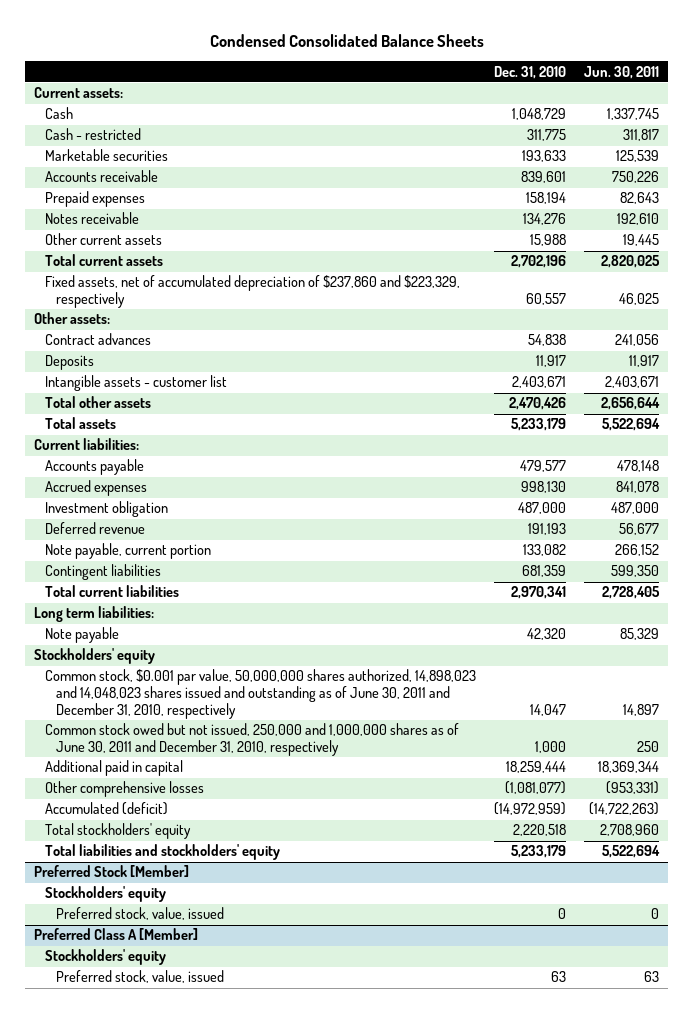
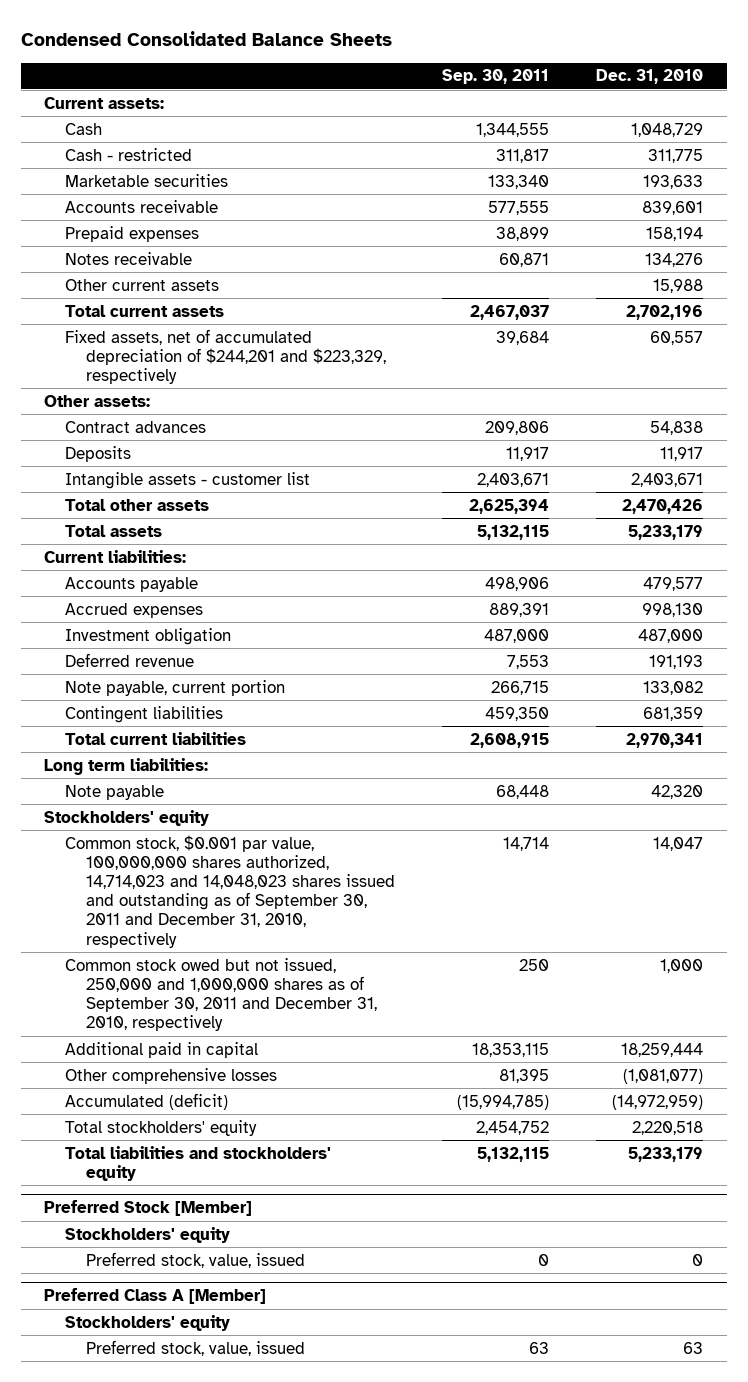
[584,65,660,79] Jun. 30, 2011 -> none
none -> [442,69,550,85] Sep. 30, 2011
[44,275,460,309] Fixed assets, net of accumulated depreciation of $237,860 and $223,329, respectively -> [65,328,387,385] Fixed assets, net of accumulated depreciation of $244,201 and $223,329, respectively
[44,669,476,719] Common stock, $0.001 par value, 50,000,000 shares authorized, 14,898,023 and 14,048,023 shares issued and outstanding as of June 30, 2011 and December 31, 2010, respectively -> [65,834,396,948] Common stock, $0.001 par value, 100,000,000 shares authorized, 14,714,023 and 14,048,023 shares issued and outstanding as of September 30, 2011 and December 31, 2010, respectively
[44,723,459,757] Common stock owed but not issued, 250,000 and 1,000,000 shares as of June 30, 2011 and December 31, 2010, respectively -> [65,957,378,1032] Common stock owed but not issued, 250,000 and 1,000,000 shares as of September 30, 2011 and December 31, 2010, respectively

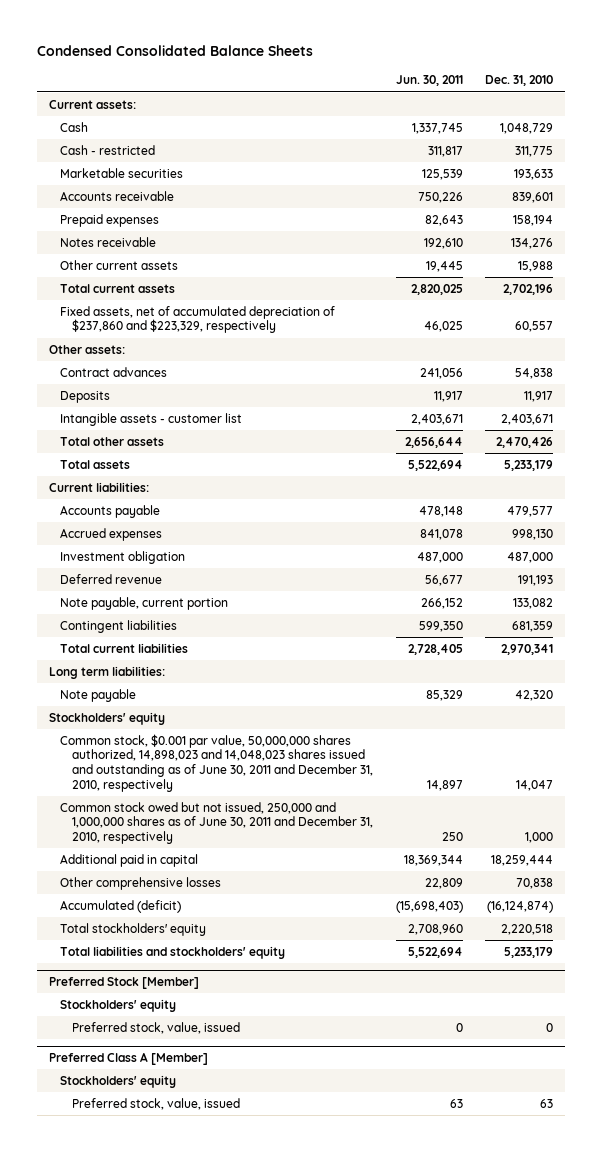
[442,69,550,85] Sep. 30, 2011 -> none
none -> [395,75,463,87] Jun. 30, 2011
[65,328,387,385] Fixed assets, net of accumulated depreciation of $244,201 and $223,329, respectively -> [60,305,336,334] Fixed assets, net of accumulated depreciation of $237,860 and $223,329, respectively
[65,834,396,948] Common stock, $0.001 par value, 100,000,000 shares authorized, 14,714,023 and 14,048,023 shares issued and outstanding as of September 30, 2011 and December 31, 2010, respectively -> [60,733,374,792] Common stock, $0.001 par value, 50,000,000 shares authorized, 14,898,023 and 14,048,023 shares issued and outstanding as of June 30, 2011 and December 31, 2010, respectively
[65,957,378,1032] Common stock owed but not issued, 250,000 and 1,000,000 shares as of September 30, 2011 and December 31, 2010, respectively -> [60,801,374,844] Common stock owed but not issued, 250,000 and 1,000,000 shares as of June 30, 2011 and December 31, 2010, respectively
[623,1068,704,1084] (1,081,077) -> [516,877,554,889] 70,838
[612,1094,704,1110] (14,972,959) -> [487,900,554,913] (16,124,874)

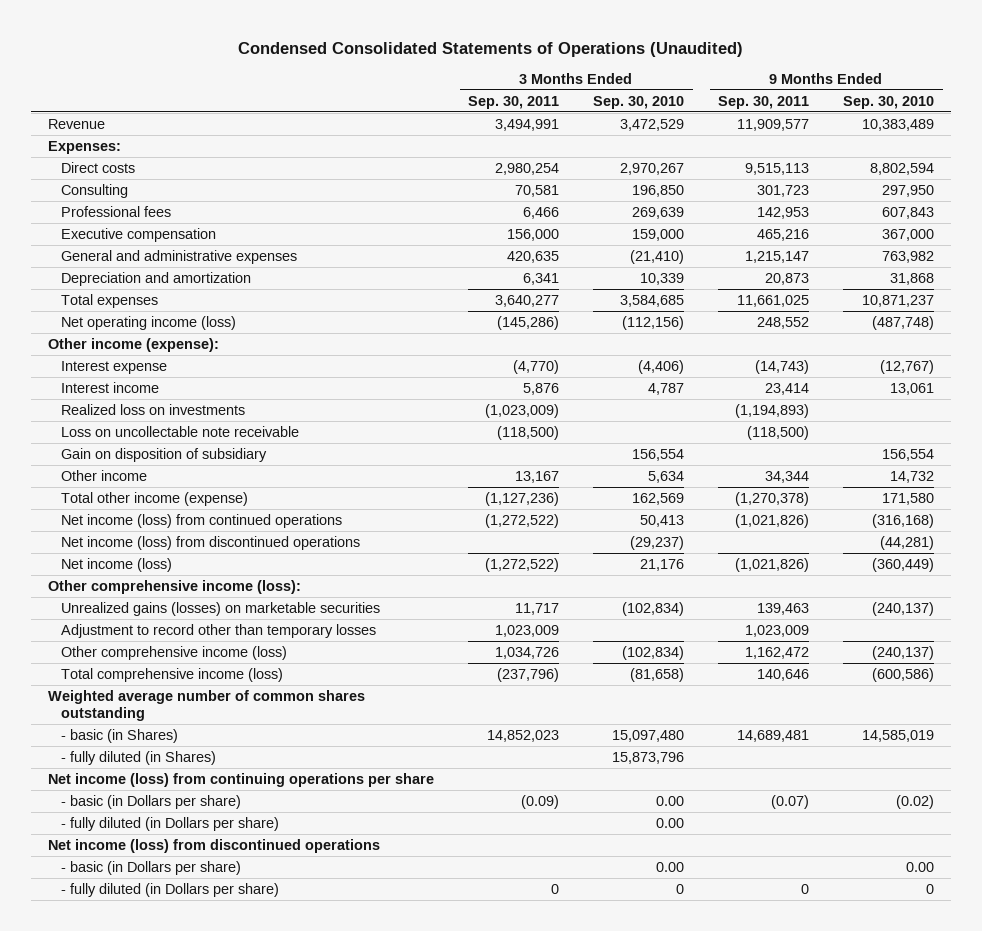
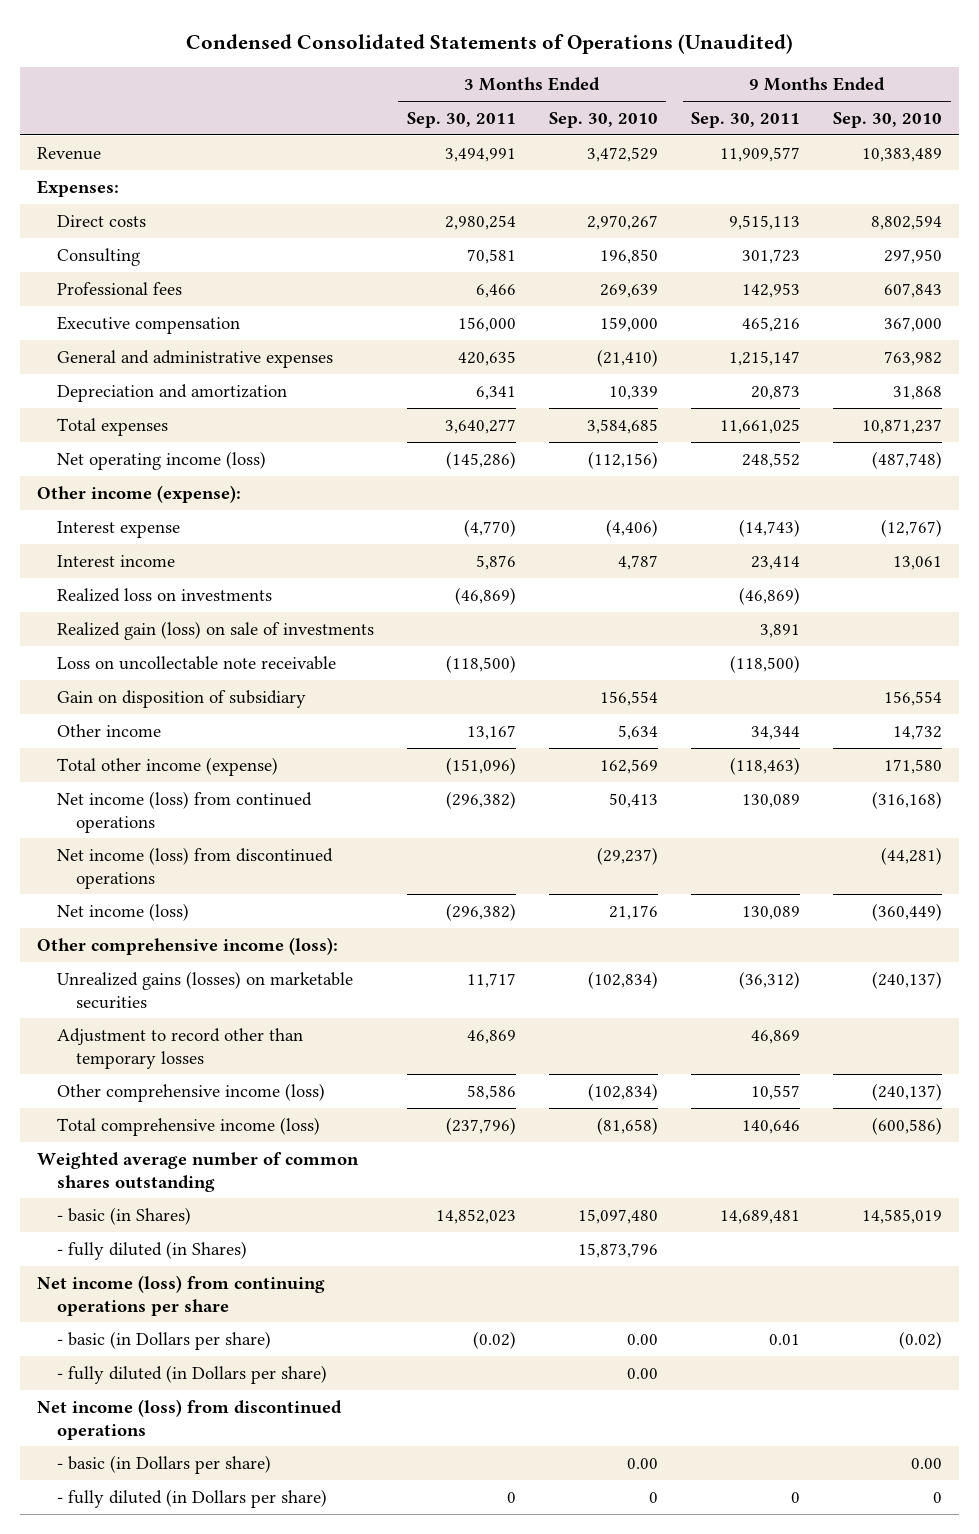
[485,403,560,418] (1,023,009) -> [454,586,516,605] (46,869)
[735,403,810,418] (1,194,893) -> [739,586,801,605] (46,869)
none -> [56,620,374,640] Realized gain (loss) on sale of investments
[485,491,560,506] (1,127,236) -> [445,756,516,775] (151,096)
[735,491,810,506] (1,270,378) -> [730,756,801,775] (118,463)
[485,513,560,528] (1,272,522) -> [445,790,516,809] (296,382)
[735,513,810,528] (1,021,826) -> [742,793,801,808] 130,089
[485,557,560,572] (1,272,522) -> [445,902,516,921] (296,382)
[735,557,810,572] (1,021,826) -> [742,905,801,920] 130,089
[757,602,810,615] 139,463 -> [739,970,801,989] (36,312)
[495,624,560,637] 1,023,009 -> [466,1029,516,1044] 46,869
[745,624,810,637] 1,023,009 -> [751,1029,801,1044] 46,869
[495,646,560,659] 1,034,726 -> [466,1084,516,1100] 58,586
[745,646,810,659] 1,162,472 -> [751,1084,801,1100] 10,557
[521,794,560,809] (0.09) -> [472,1330,516,1349] (0.02)
[771,794,810,809] (0.07) -> [769,1333,801,1345] 0.01

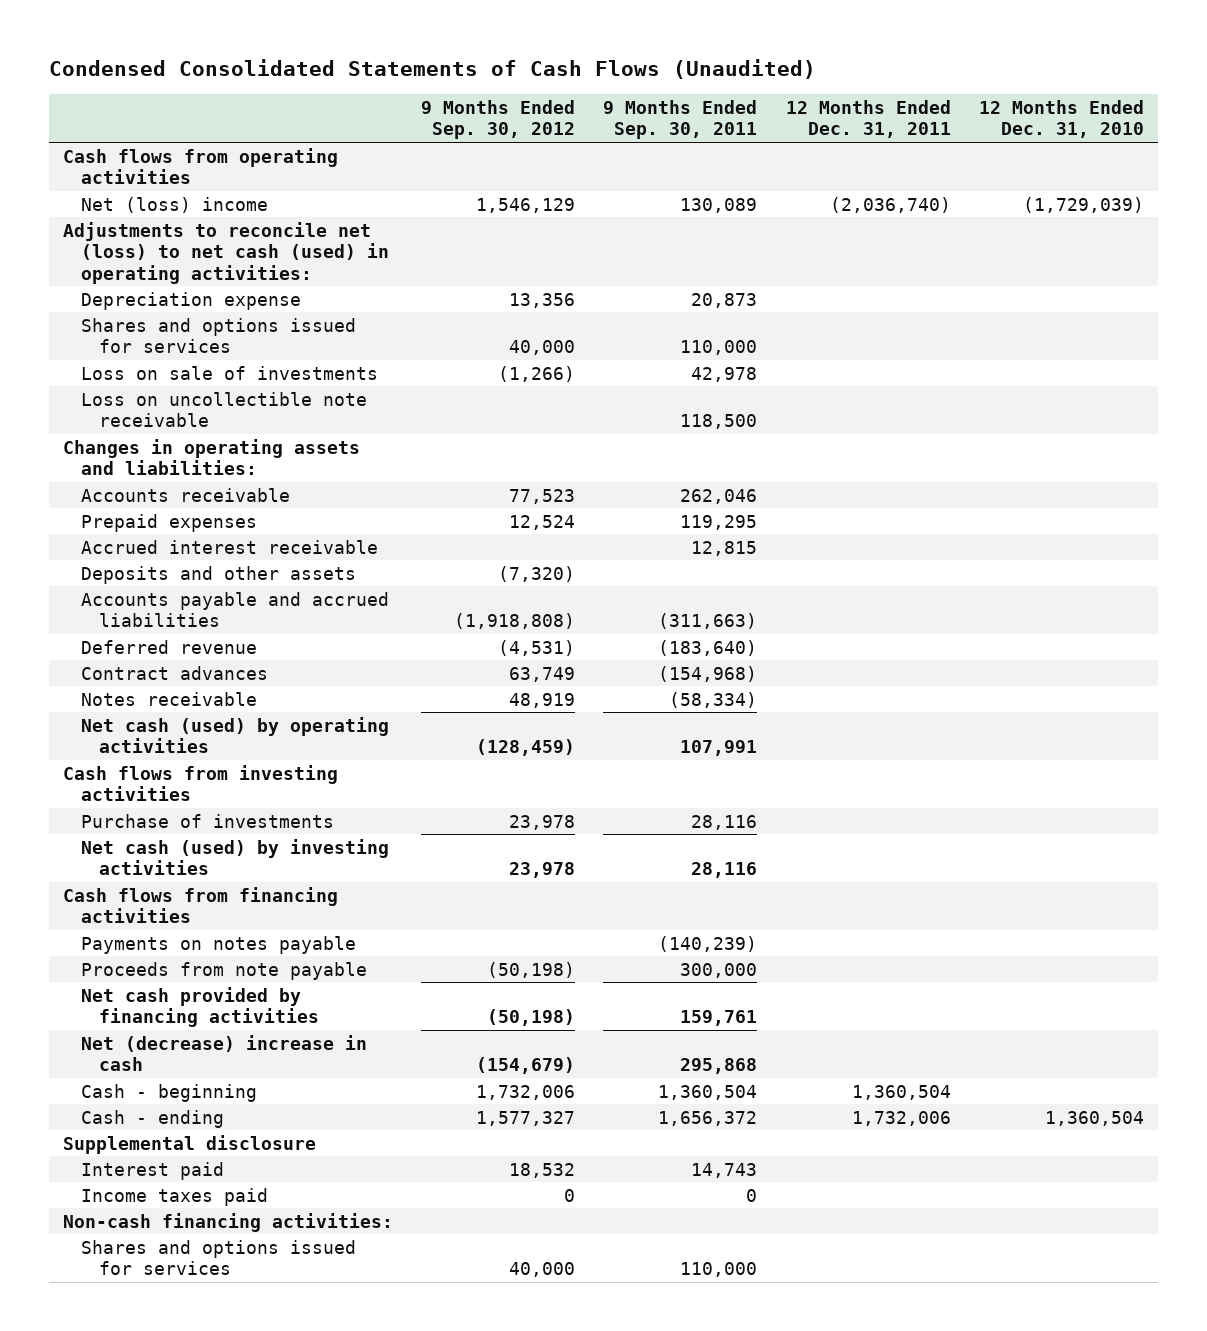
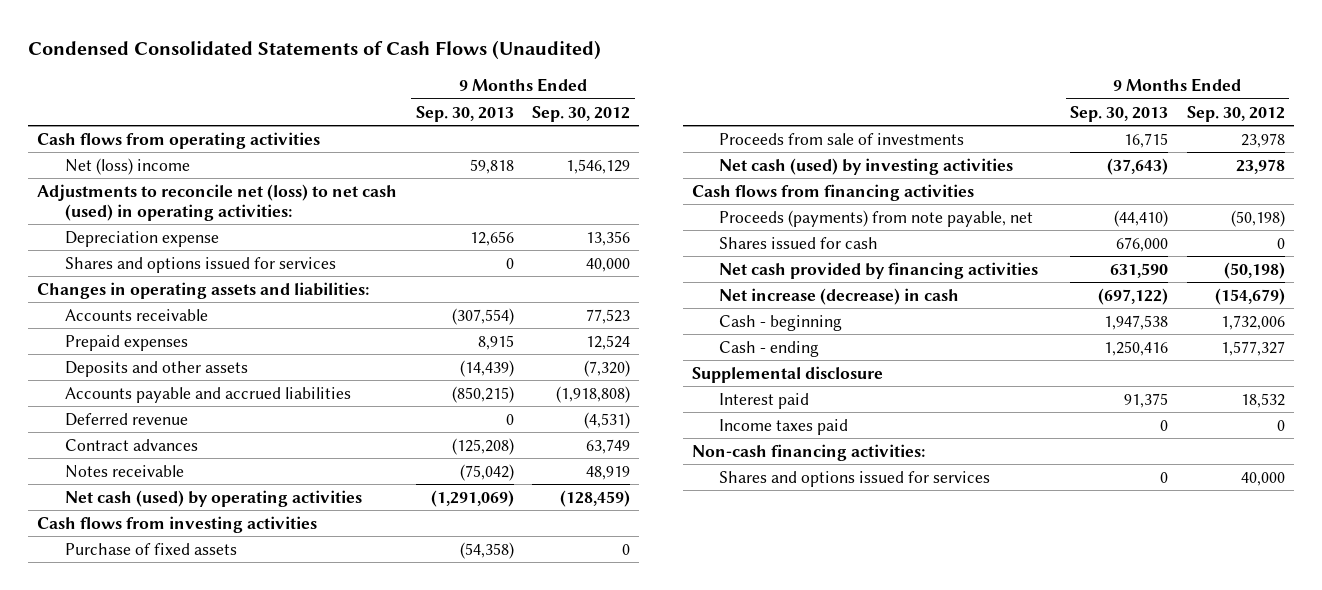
[603,99,758,140] 9 Months Ended Sep. 30, 2011 -> none
[785,99,951,139] 12 Months Ended Dec. 31, 2011 -> none
[978,99,1144,139] 12 Months Ended Dec. 31, 2010 -> none
none -> [415,105,514,122] Sep. 30, 2013
[81,365,379,380] Loss on sale of investments -> none
[81,391,368,428] Loss on uncollectible note receivable -> none
[81,539,379,554] Accrued interest receivable -> none
none -> [64,542,237,555] Purchase of fixed assets
[81,813,335,828] Purchase of investments -> [719,132,965,145] Proceeds from sale of investments
[81,935,357,954] Payments on notes payable -> none
[81,961,368,980] Proceeds from note payable -> [719,209,1034,227] Proceeds (payments) from note payable, net
none -> [719,236,879,249] Shares issued for cash
[81,1034,368,1072] Net (decrease) increase in cash -> [719,287,960,305] Net increase (decrease) in cash

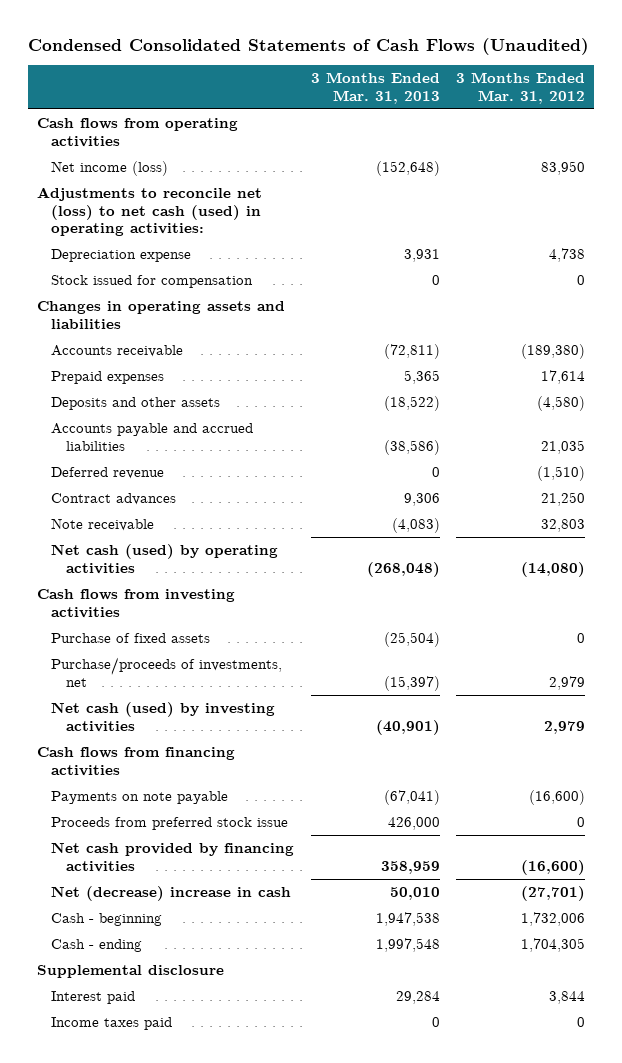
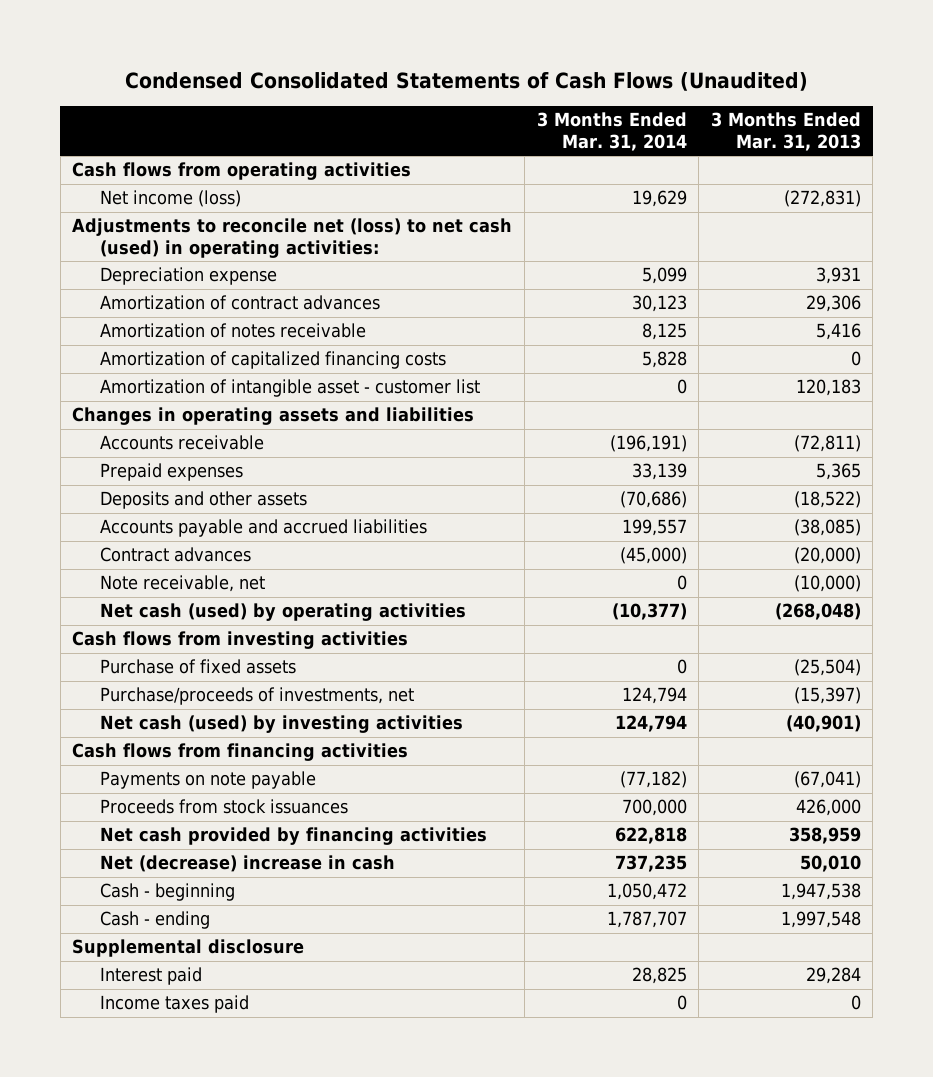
[456,72,586,104] 3 Months Ended Mar. 31, 2012 -> none
none -> [536,112,687,151] 3 Months Ended Mar. 31, 2014
[375,161,440,177] (152,648) -> [783,190,861,208] (272,831)
[51,275,254,289] Stock issued for compensation -> none
none -> [100,295,381,311] Amortization of contract advances
none -> [100,323,367,339] Amortization of notes receivable
none -> [100,351,447,370] Amortization of capitalized financing costs
none -> [100,379,481,398] Amortization of intangible asset - customer list
[51,467,165,480] Deferred revenue -> none
[383,439,440,455] (38,586) -> [793,519,861,537] (38,085)
[403,493,440,507] 9,306 -> [793,547,861,565] (20,000)
[51,518,155,532] Note receivable -> [100,575,266,593] Note receivable, net
[391,518,440,534] (4,083) -> [793,575,861,593] (10,000)
[51,817,289,831] Proceeds from preferred stock issue -> [100,799,349,815] Proceeds from stock issuances

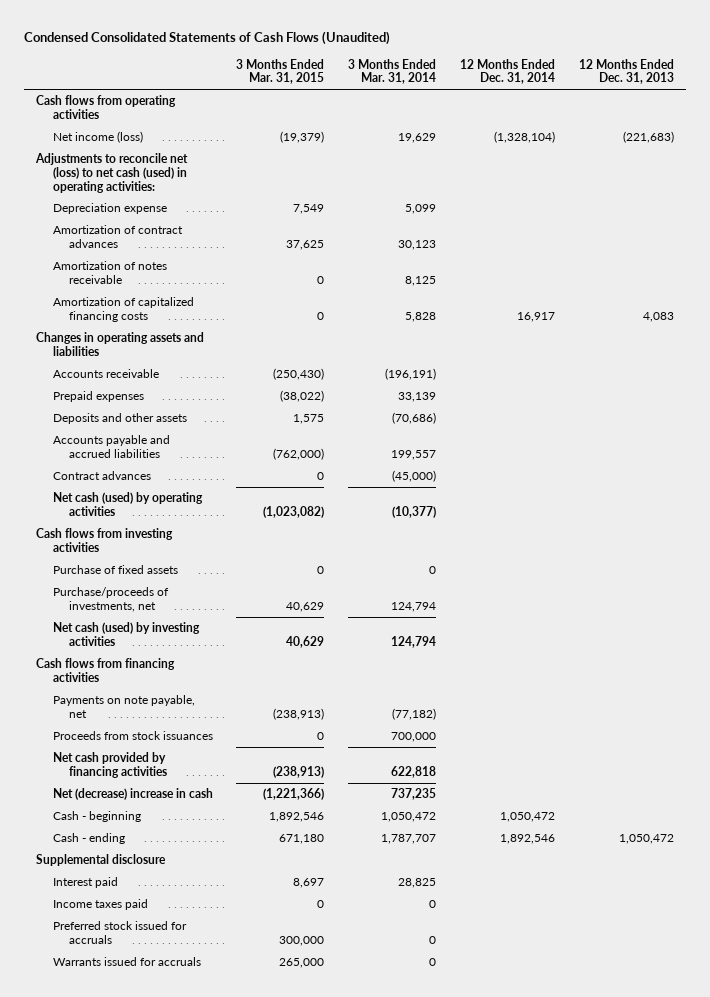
[710,112,861,151] 3 Months Ended Mar. 31, 2013 -> none
none -> [236,58,325,85] 3 Months Ended Mar. 31, 2015
none -> [460,58,556,85] 12 Months Ended Dec. 31, 2014
none -> [578,58,674,85] 12 Months Ended Dec. 31, 2013
[100,379,481,398] Amortization of intangible asset - customer list -> none
[100,575,266,593] Note receivable, net -> none
[100,771,317,790] Payments on note payable -> [52,695,195,718] Payments on note payable, net
none -> [52,921,187,944] Preferred stock issued for accruals
none -> [52,957,201,967] Warrants issued for accruals

